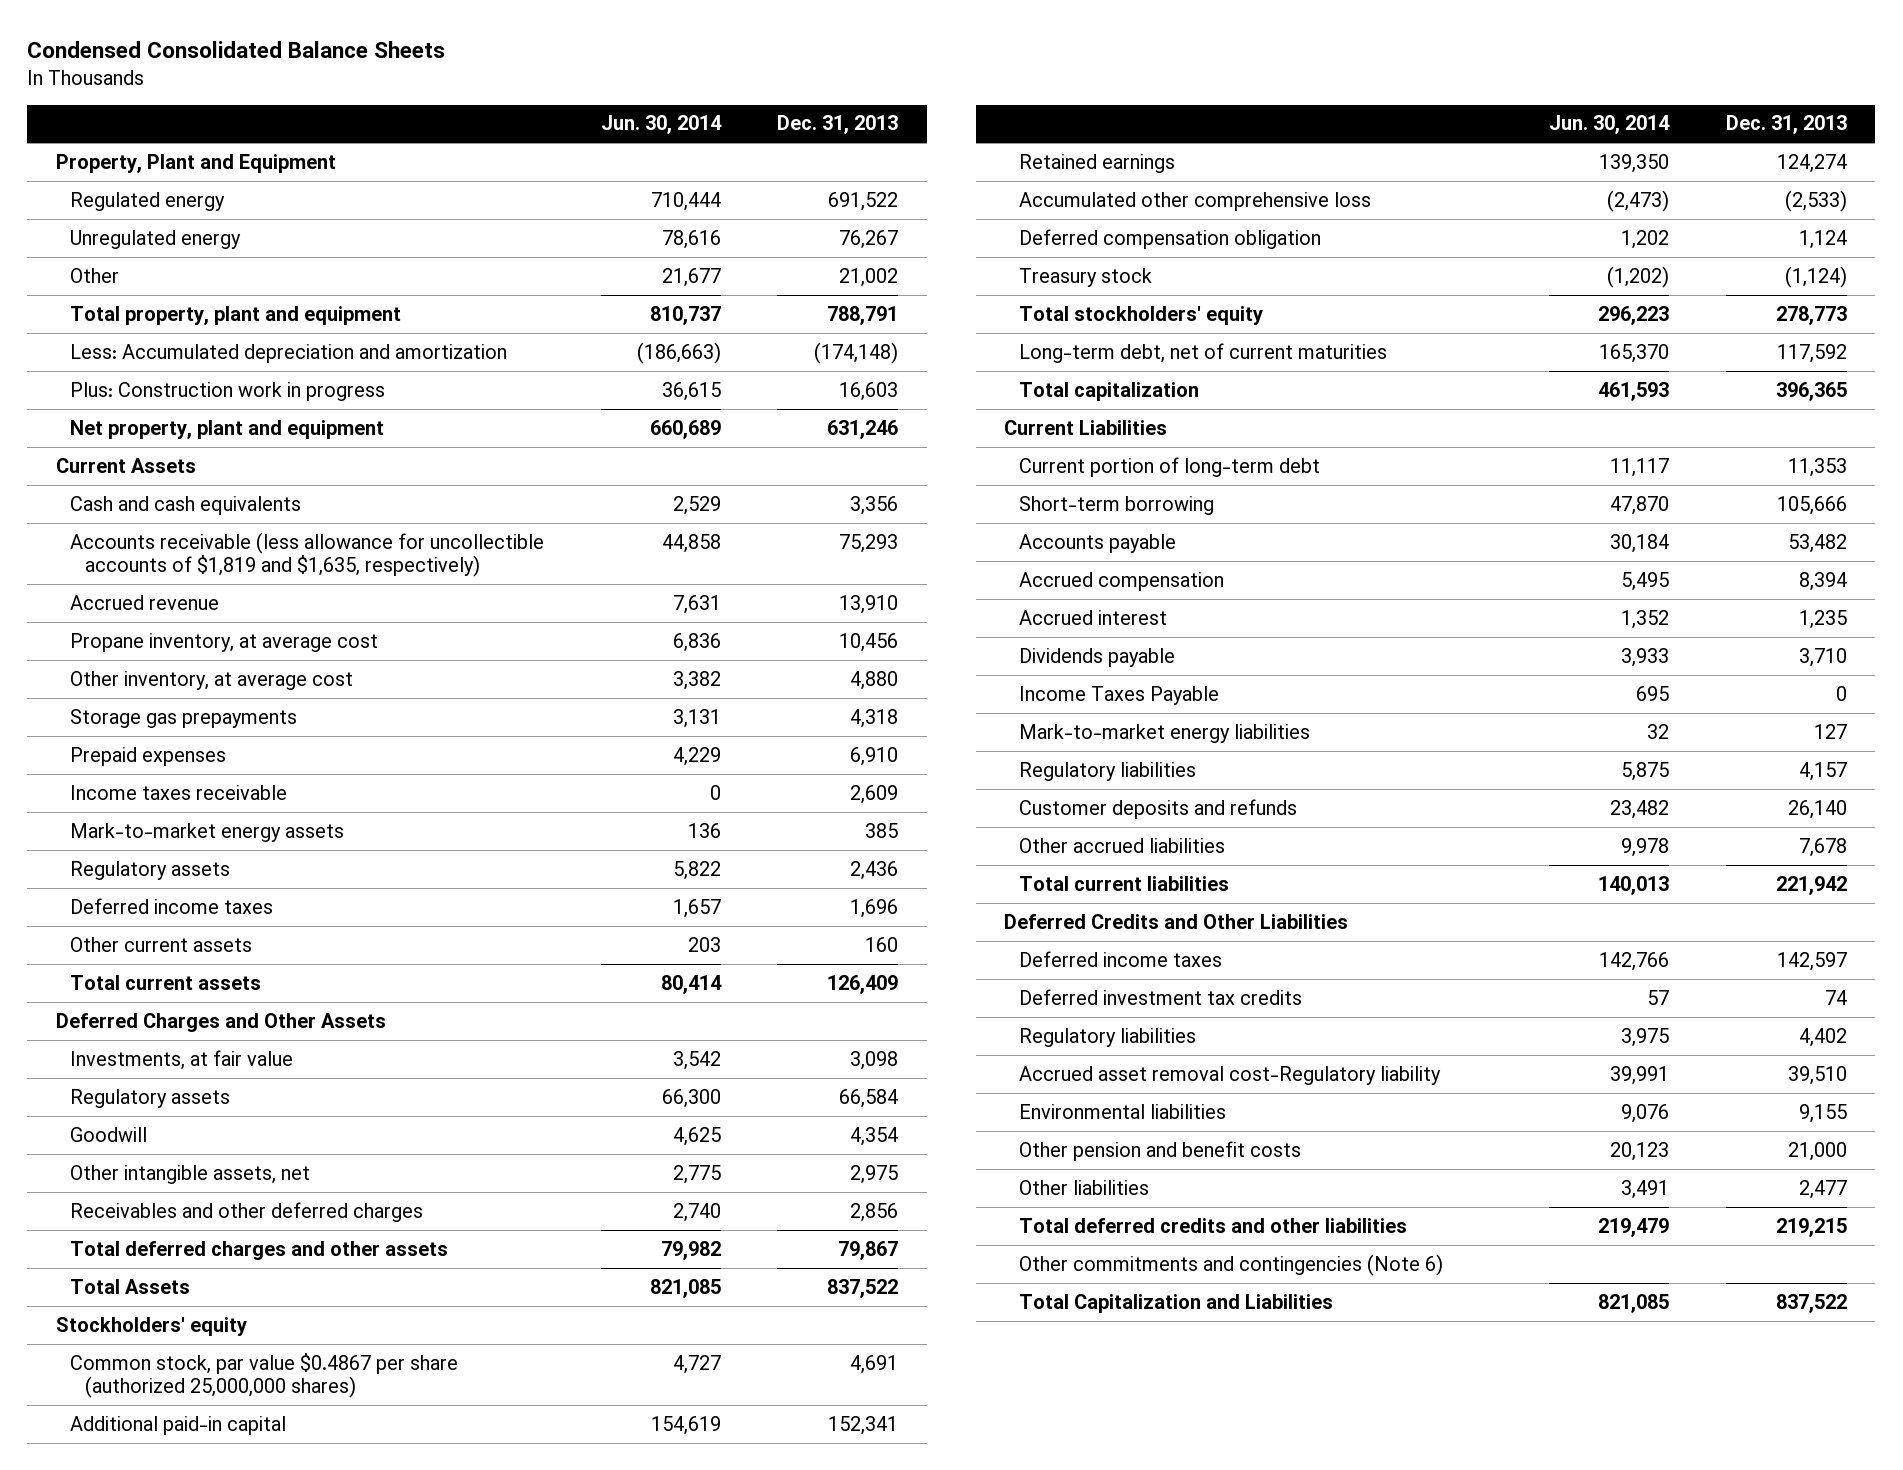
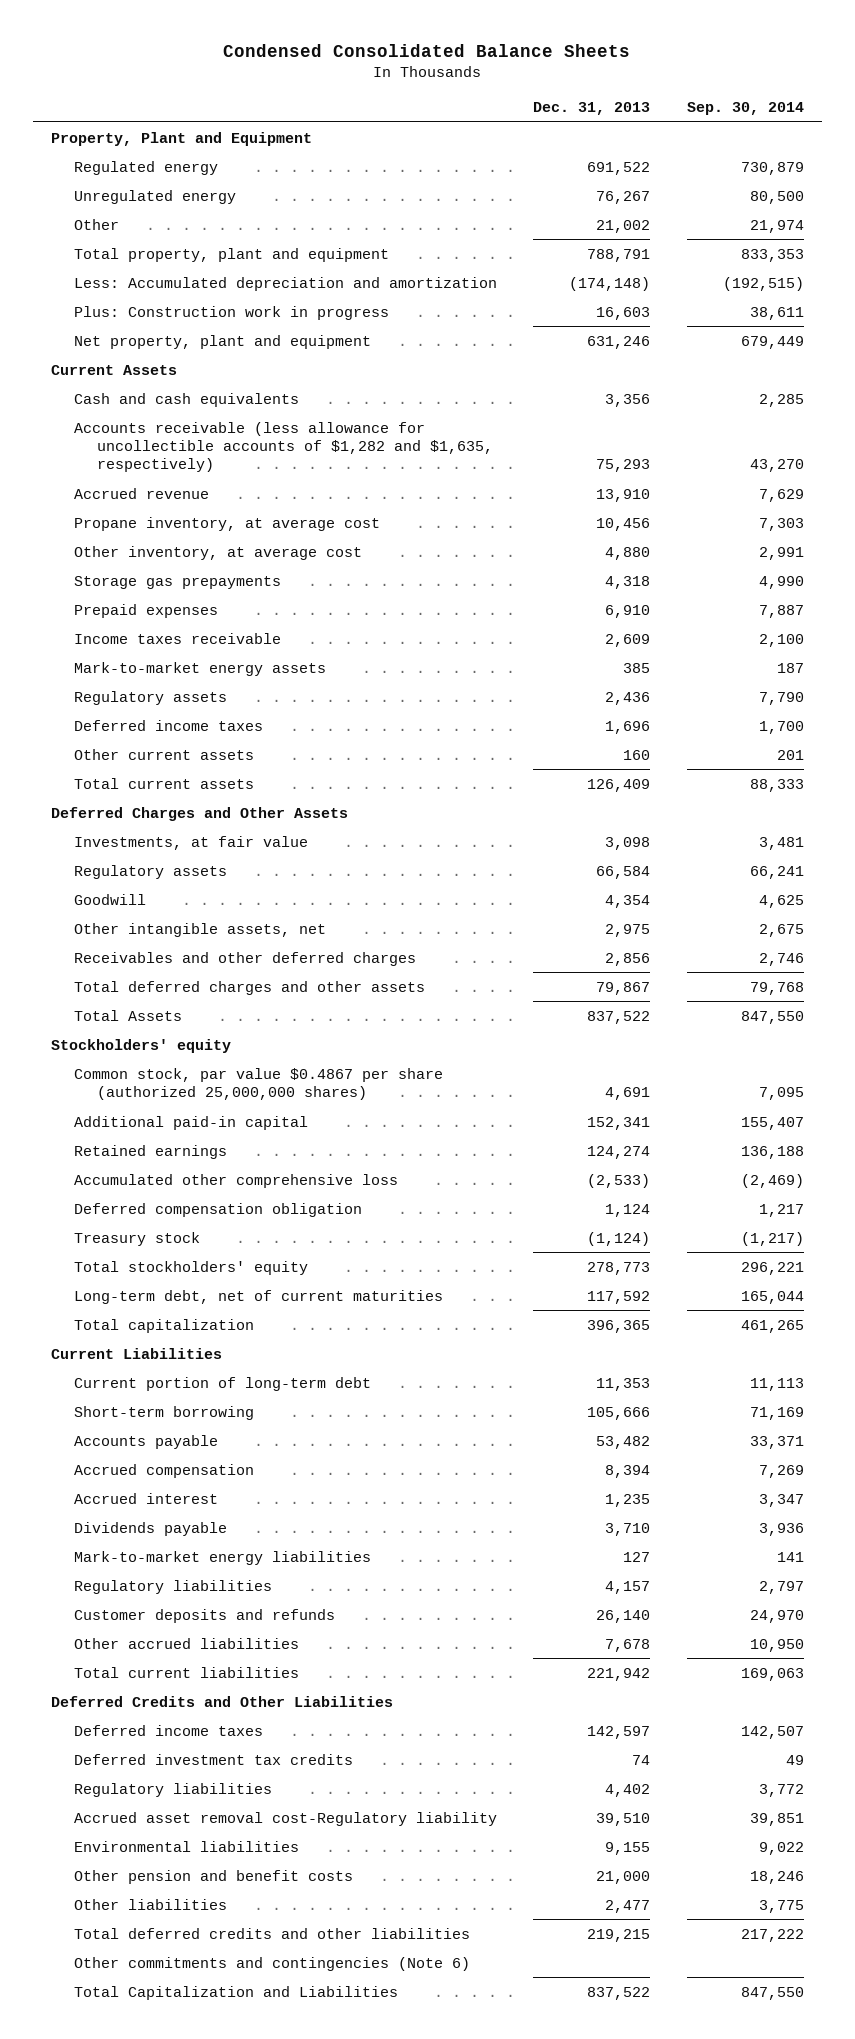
[600,115,722,135] Jun. 30, 2014 -> none
none -> [686,102,804,116] Sep. 30, 2014
[70,531,545,577] Accounts receivable (less allowance for uncollectible accounts of $1,819 and $1,635, respectively) -> [74,421,493,473] Accounts receivable (less allowance for uncollectible accounts of $1,282 and $1,635, respectively)
[1019,685,1220,705] Income Taxes Payable -> none

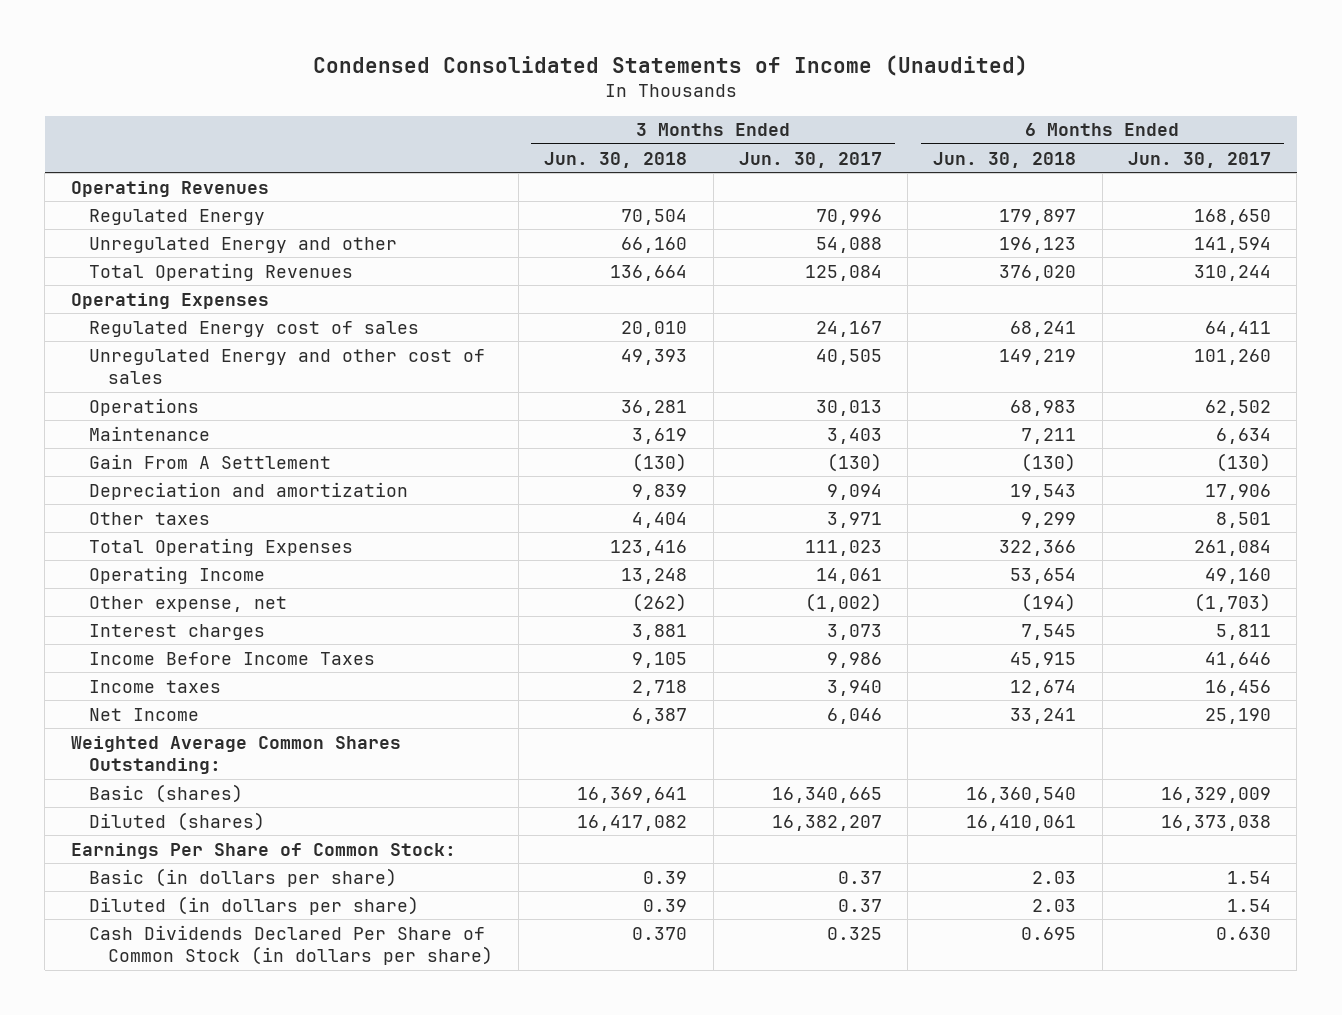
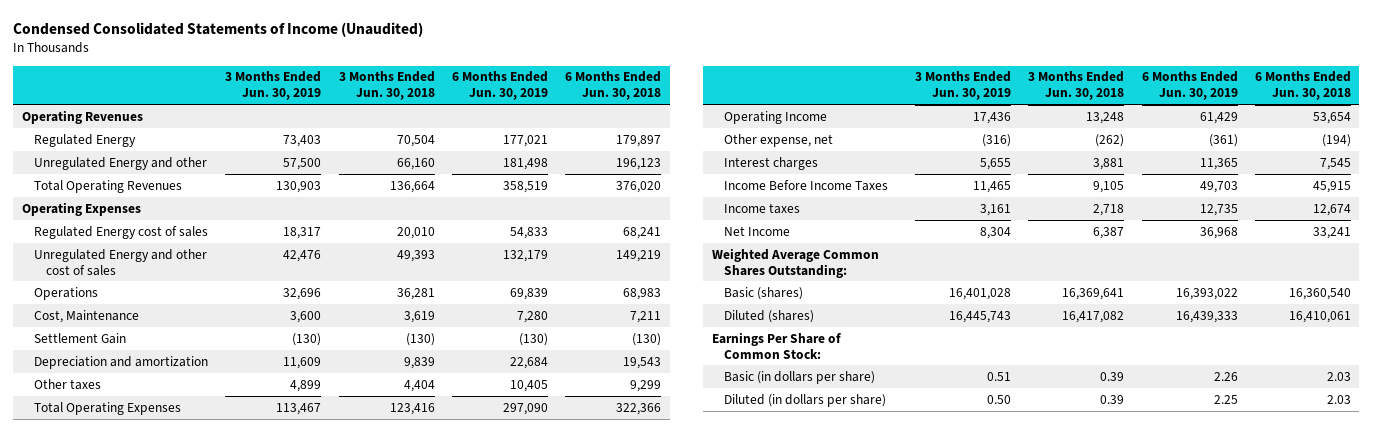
[738,151,882,168] Jun. 30, 2017 -> none
[1127,151,1271,168] Jun. 30, 2017 -> none
none -> [225,71,322,101] 3 Months Ended Jun. 30, 2019
none -> [451,71,548,101] 6 Months Ended Jun. 30, 2019
[89,425,211,441] Maintenance -> [34,309,140,323] Cost, Maintenance
[89,453,332,469] Gain From A Settlement -> [34,332,127,344] Settlement Gain
[89,924,493,966] Cash Dividends Declared Per Share of Common Stock (in dollars per share) -> none

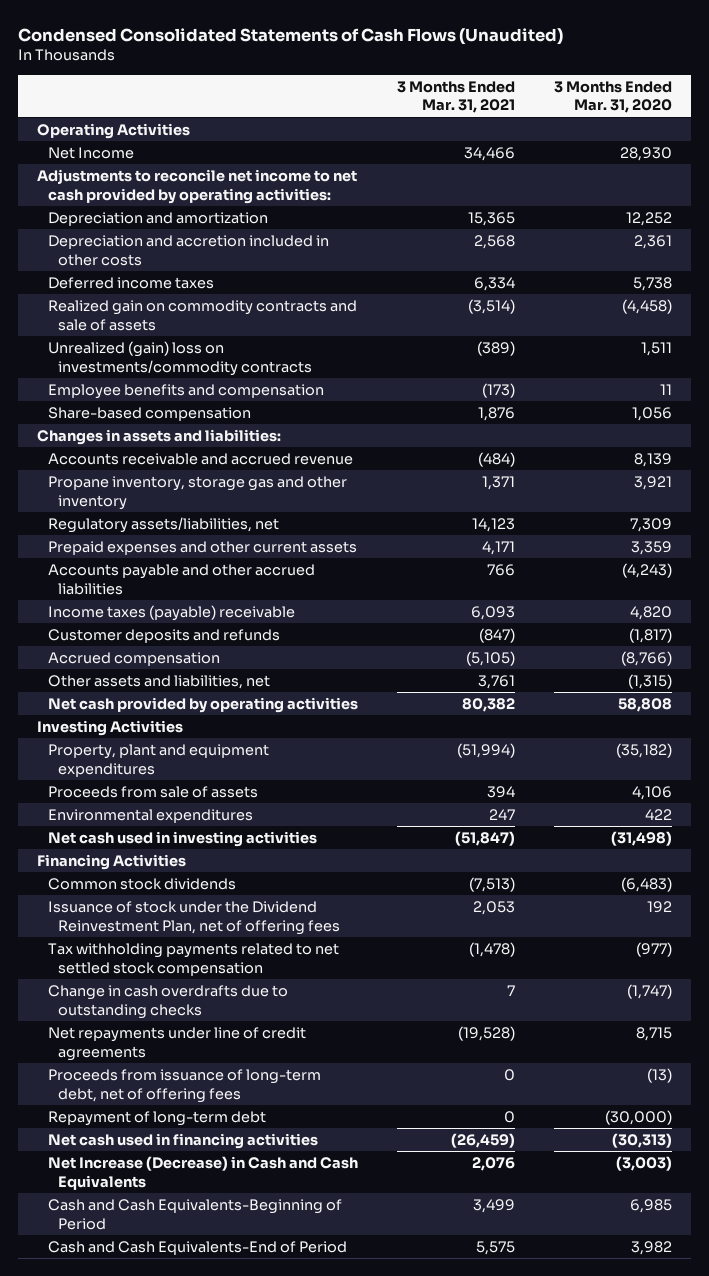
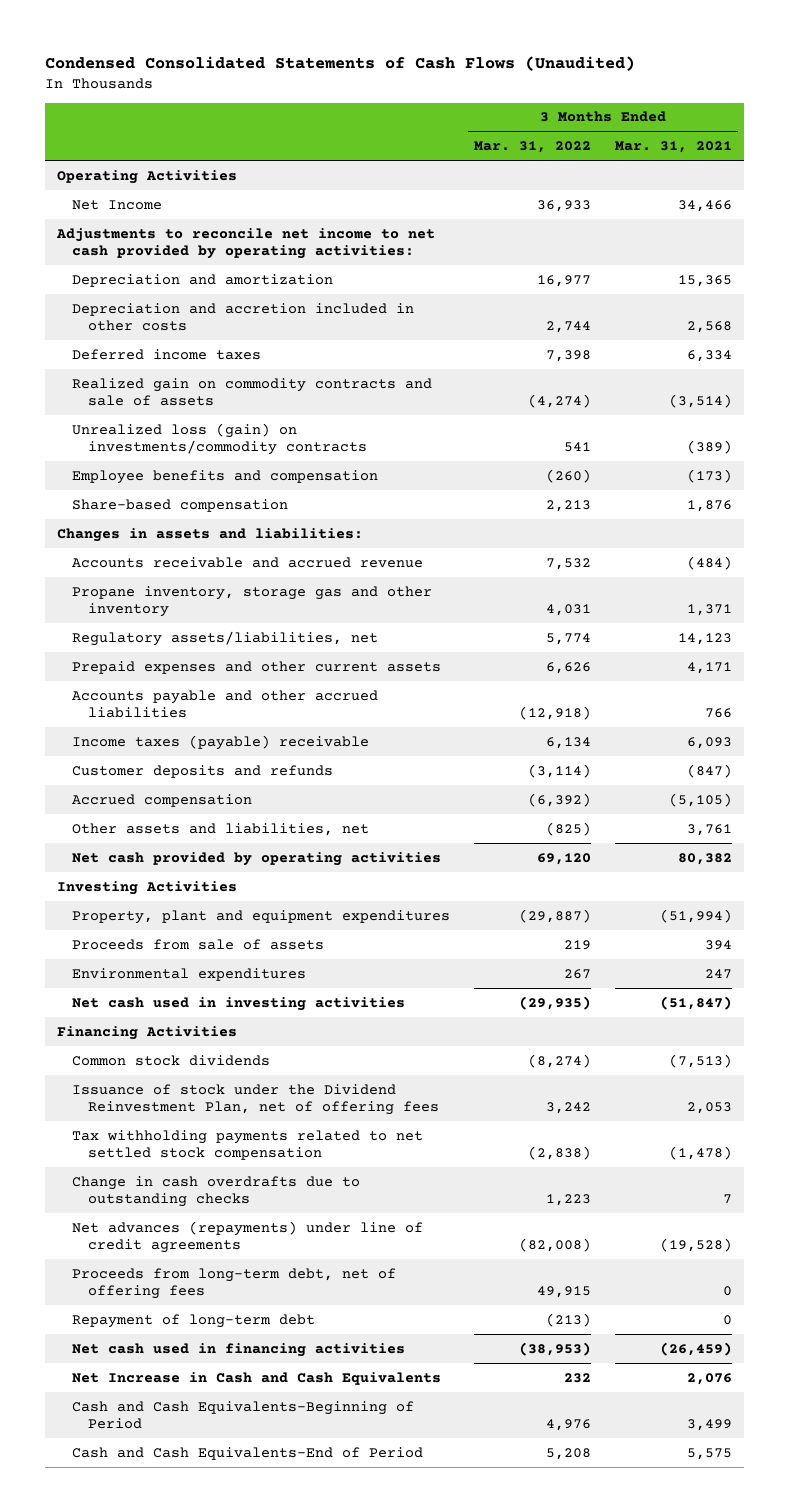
[553,80,672,114] 3 Months Ended Mar. 31, 2020 -> none
none -> [474,141,592,154] Mar. 31, 2022
[47,340,313,376] Unrealized (gain) loss on investments/commodity contracts -> [72,422,367,455] Unrealized loss (gain) on investments/commodity contracts
[47,1026,306,1061] Net repayments under line of credit agreements -> [72,1220,424,1253] Net advances (repayments) under line of credit agreements
[47,1068,321,1103] Proceeds from issuance of long-term debt, net of offering fees -> [72,1267,397,1299] Proceeds from long-term debt, net of offering fees
[47,1155,358,1190] Net Increase (Decrease) in Cash and Cash Equivalents -> [72,1371,442,1385] Net Increase in Cash and Cash Equivalents

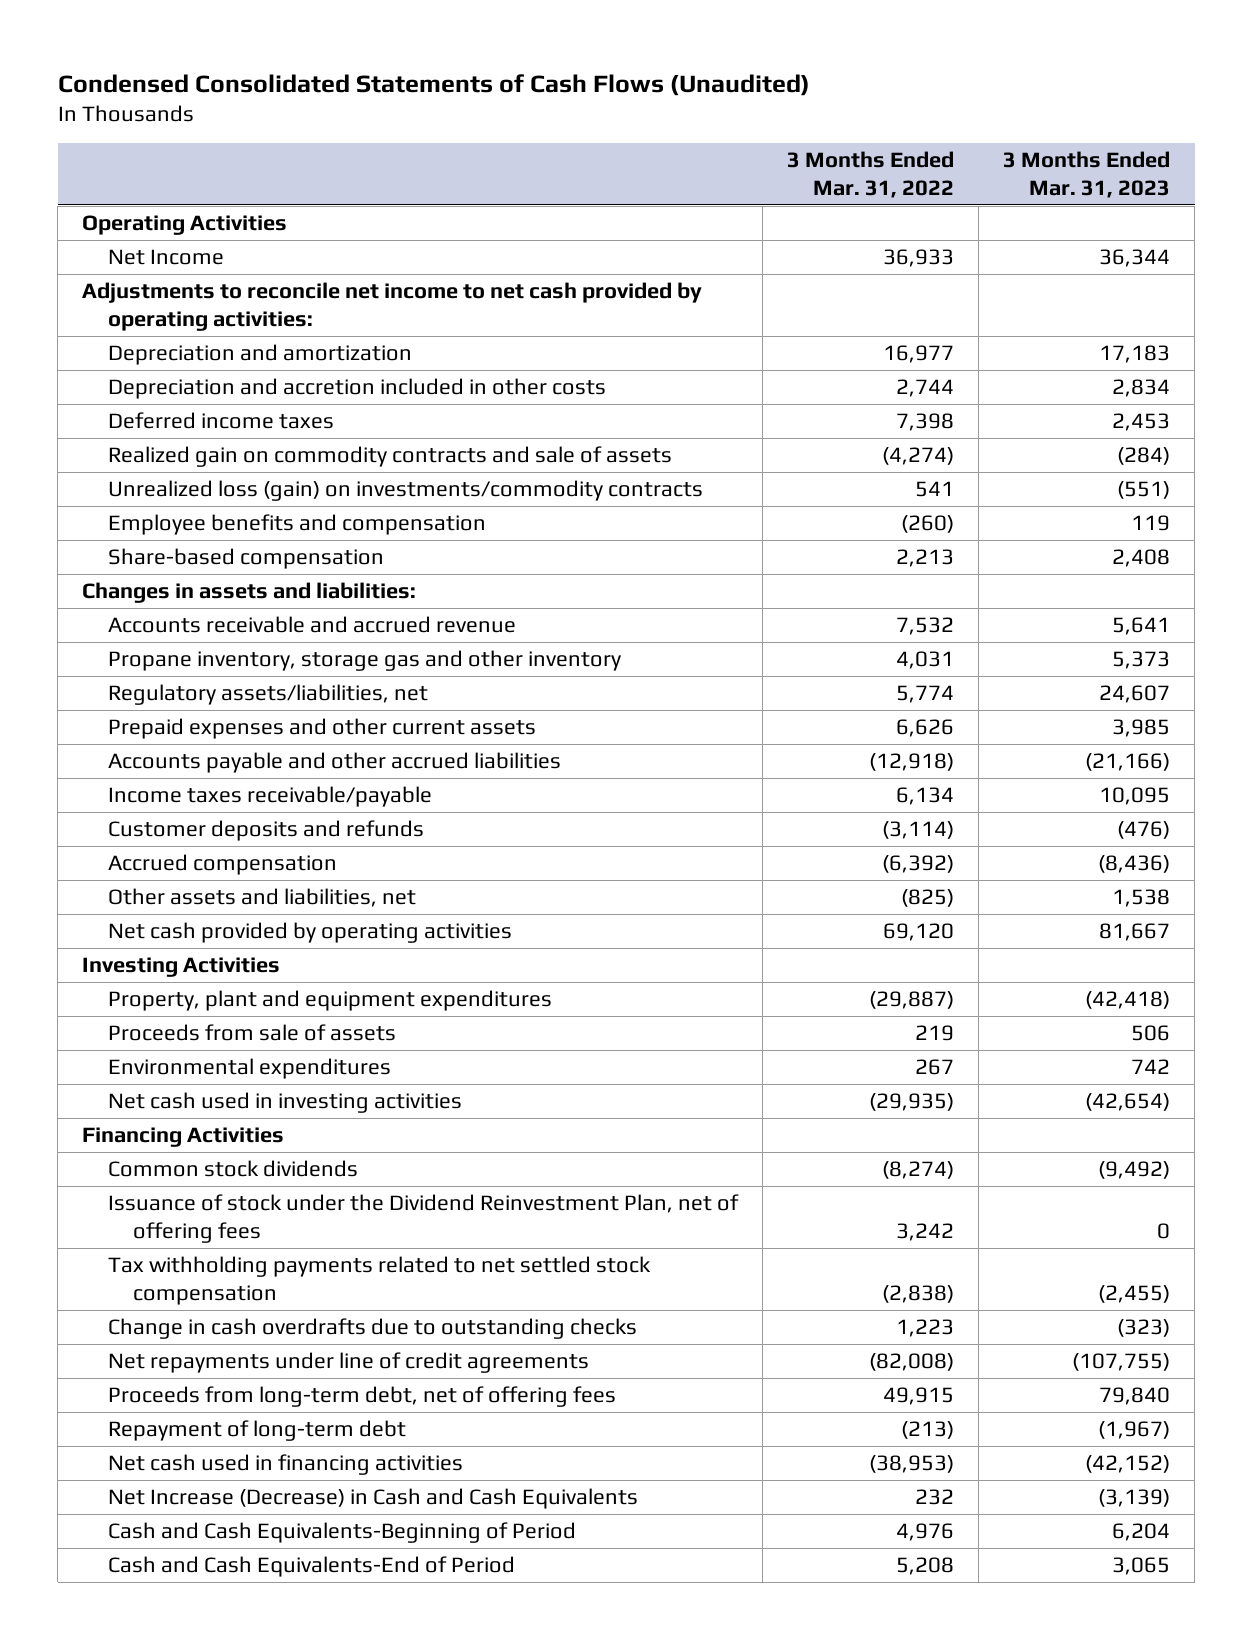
[615,141,733,154] Mar. 31, 2021 -> none
none -> [1003,150,1171,198] 3 Months Ended Mar. 31, 2023
[72,734,370,750] Income taxes (payable) receivable -> [107,785,432,807] Income taxes receivable/payable
[72,1220,424,1253] Net advances (repayments) under line of credit agreements -> [107,1351,589,1373] Net repayments under line of credit agreements
[72,1371,442,1385] Net Increase in Cash and Cash Equivalents -> [107,1487,638,1509] Net Increase (Decrease) in Cash and Cash Equivalents

